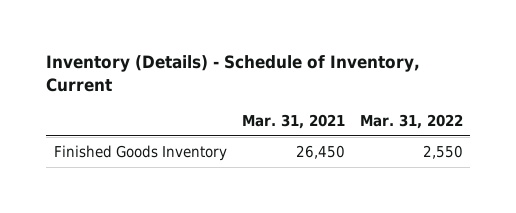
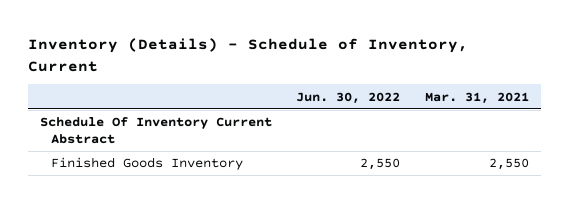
[359,113,463,129] Mar. 31, 2022 -> none
none -> [296,91,401,104] Jun. 30, 2022
none -> [39,117,272,145] Schedule Of Inventory Current Abstract
[295,145,345,160] 26,450 -> [488,158,529,171] 2,550

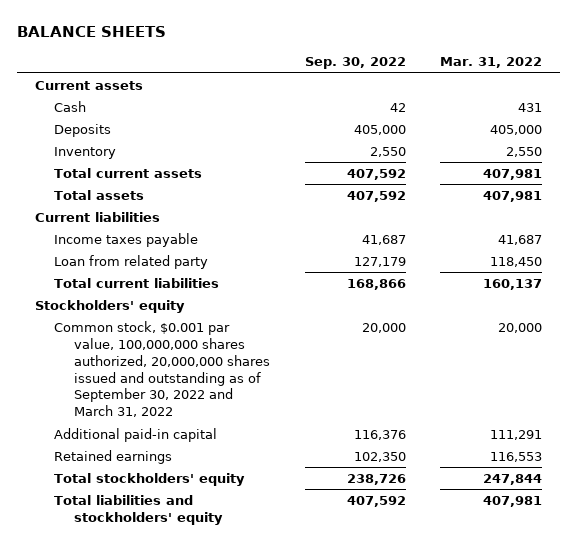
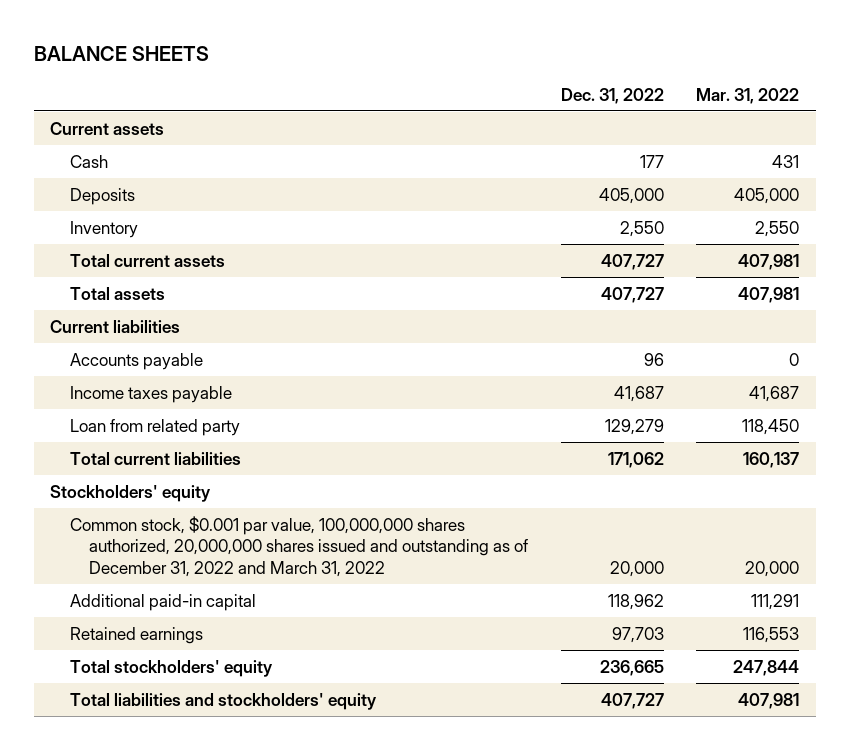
[304,57,406,70] Sep. 30, 2022 -> none
none -> [560,87,664,104] Dec. 31, 2022
none -> [69,352,203,370] Accounts payable
[54,320,270,418] Common stock, $0.001 par value, 100,000,000 shares authorized, 20,000,000 shares issued and outstanding as of September 30, 2022 and March 31, 2022 -> [69,515,529,578] Common stock, $0.001 par value, 100,000,000 shares authorized, 20,000,000 shares issued and outstanding as of December 31, 2022 and March 31, 2022

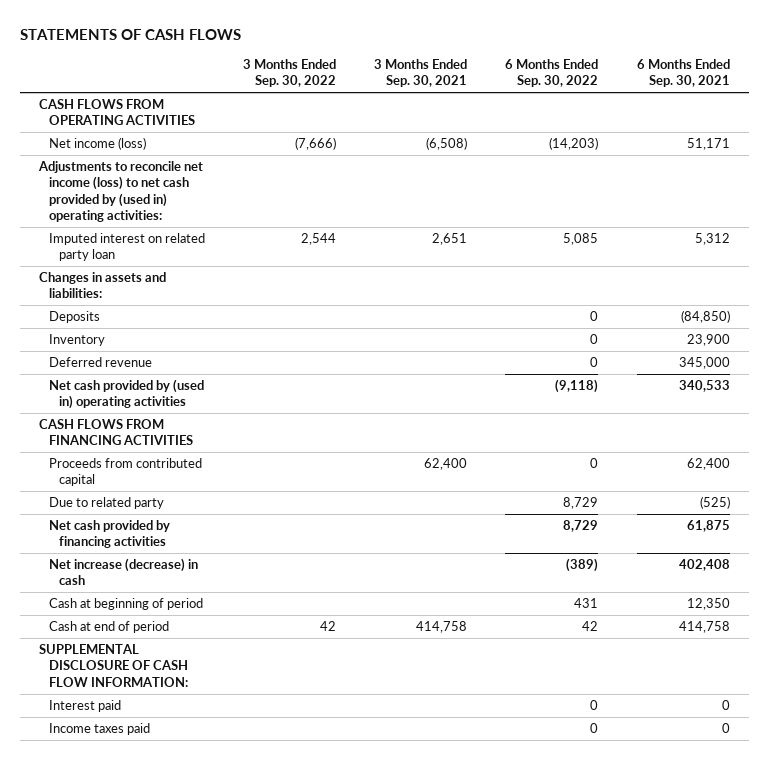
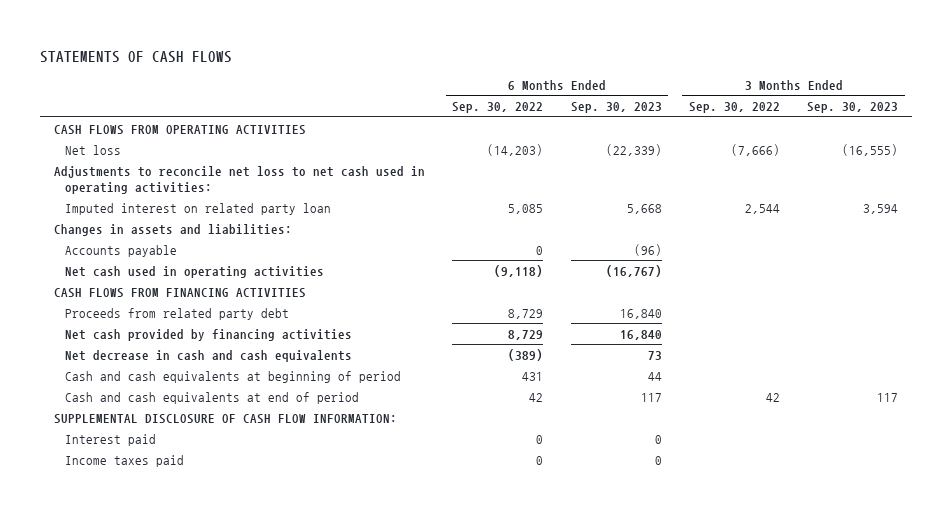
[374,58,468,88] 3 Months Ended Sep. 30, 2021 -> none
[636,58,730,88] 6 Months Ended Sep. 30, 2021 -> none
none -> [570,102,662,114] Sep. 30, 2023
none -> [807,102,899,114] Sep. 30, 2023
[49,137,147,151] Net income (loss) -> [65,144,122,155] Net loss
[37,161,203,222] Adjustments to reconcile net income (loss) to net cash provided by (used in) operating activities: -> [54,165,426,195] Adjustments to reconcile net loss to net cash used in operating activities:
[49,311,101,324] Deposits -> none
[49,334,106,347] Inventory -> none
[49,357,153,368] Deferred revenue -> none
none -> [65,244,178,257] Accounts payable
[49,379,205,410] Net cash provided by (used in) operating activities -> [65,265,325,278] Net cash used in operating activities
[49,458,203,487] Proceeds from contributed capital -> none
[49,497,165,510] Due to related party -> [65,307,290,320] Proceeds from related party debt
[49,558,199,586] Net increase (decrease) in cash -> [65,349,353,362] Net decrease in cash and cash equivalents
[49,598,204,611] Cash at beginning of period -> [65,370,402,383] Cash and cash equivalents at beginning of period
[49,621,170,634] Cash at end of period -> [65,391,360,404] Cash and cash equivalents at end of period

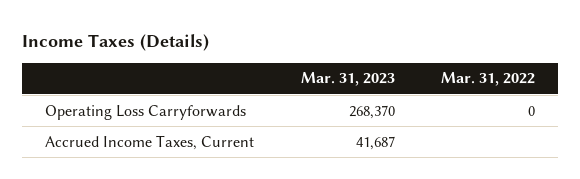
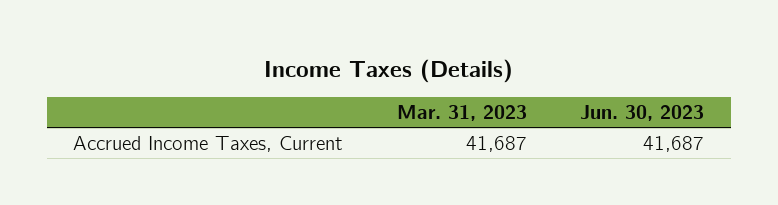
[440,72,535,87] Mar. 31, 2022 -> none
none -> [580,104,705,121] Jun. 30, 2023
[45,104,247,120] Operating Loss Carryforwards -> none

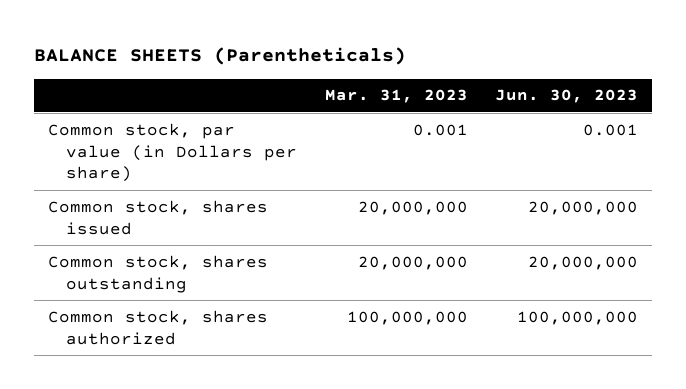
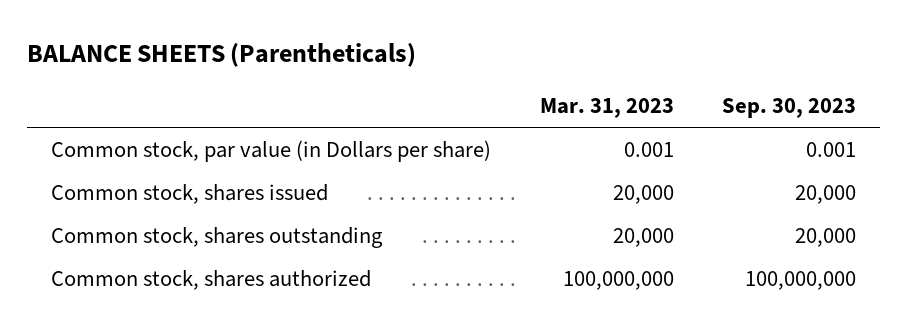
[495,89,639,104] Jun. 30, 2023 -> none
none -> [722,98,857,119] Sep. 30, 2023
[357,200,468,215] 20,000,000 -> [612,184,674,204] 20,000
[357,255,468,270] 20,000,000 -> [612,227,674,247] 20,000

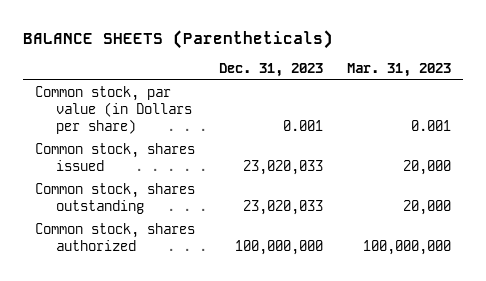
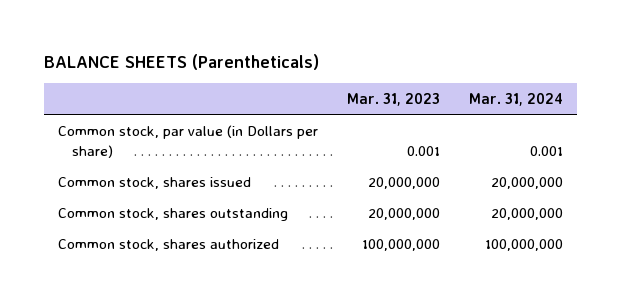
[219,63,324,78] Dec. 31, 2023 -> none
none -> [469,92,564,106] Mar. 31, 2024
[403,160,452,176] 20,000 -> [368,176,441,189] 20,000,000
[403,200,452,216] 20,000 -> [368,207,441,220] 20,000,000

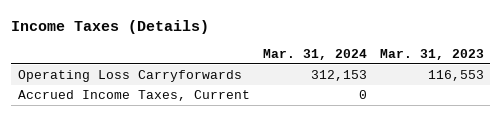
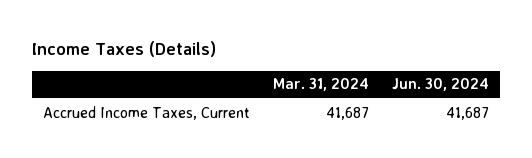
[379,49,484,61] Mar. 31, 2023 -> none
none -> [391,78,489,92] Jun. 30, 2024
[17,70,242,83] Operating Loss Carryforwards -> none
[358,90,367,100] 0 -> [325,106,369,120] 41,687

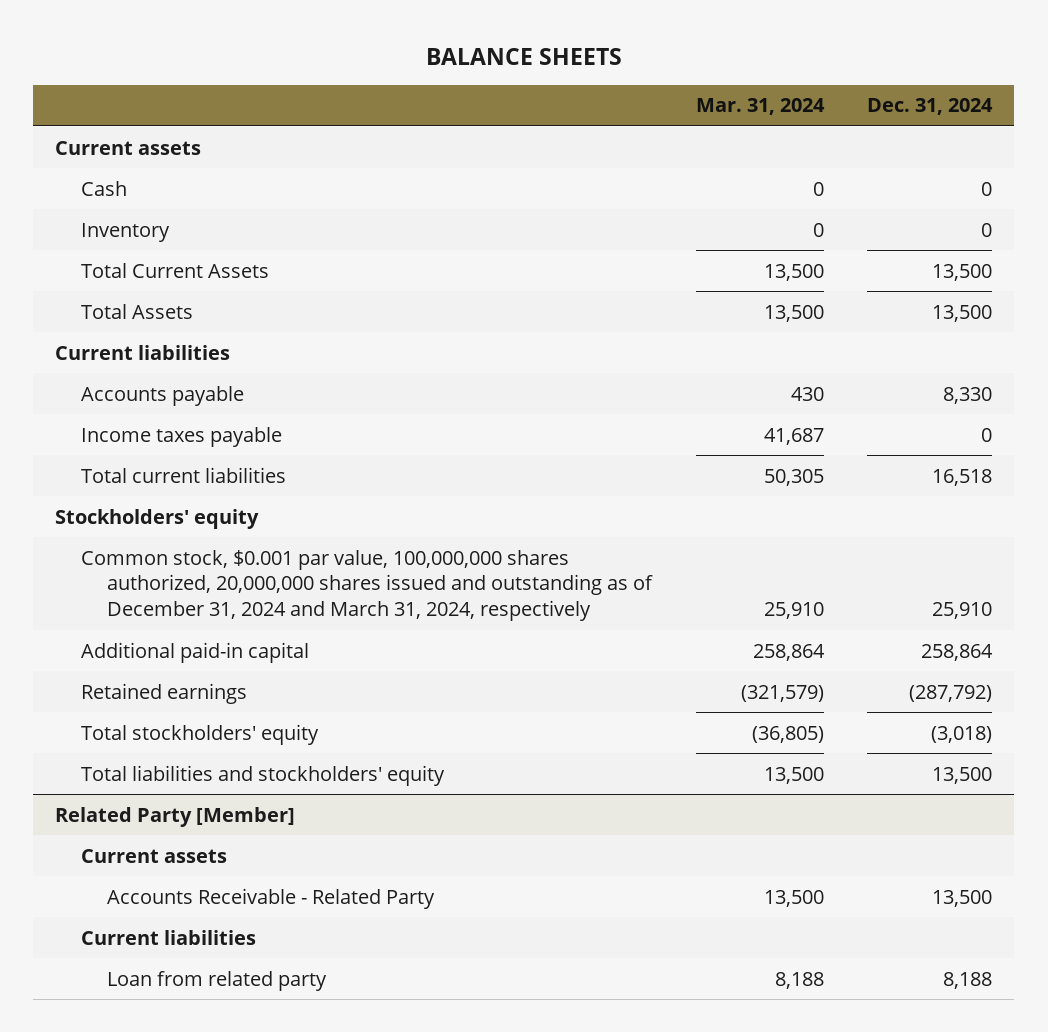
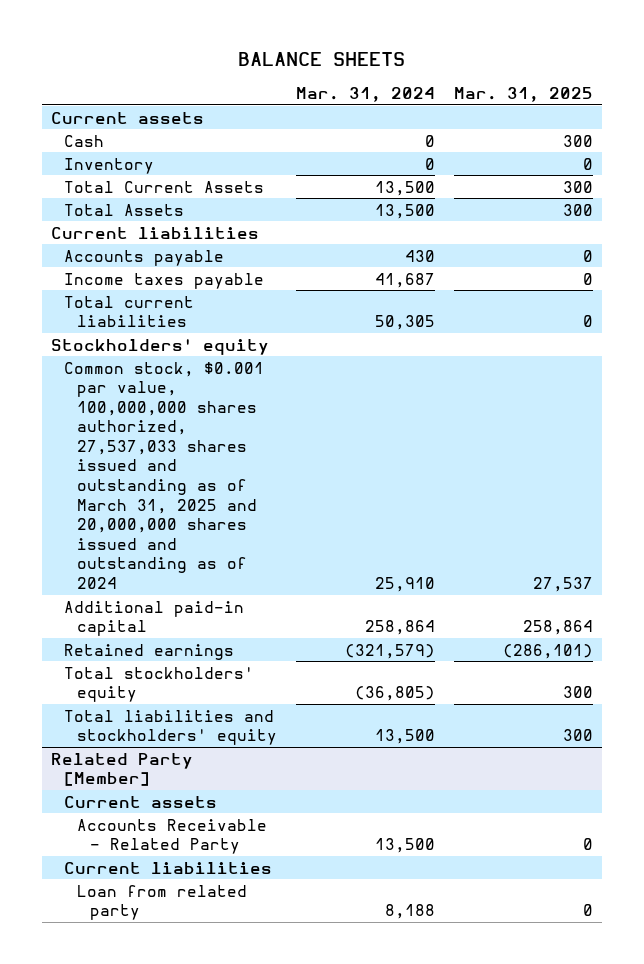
[867,98,994,116] Dec. 31, 2024 -> none
none -> [453,86,593,102] Mar. 31, 2025
[81,549,653,622] Common stock, $0.001 par value, 100,000,000 shares authorized, 20,000,000 shares issued and outstanding as of December 31, 2024 and March 31, 2024, respectively -> [64,361,265,589] Common stock, $0.001 par value, 100,000,000 shares authorized, 27,537,033 shares issued and outstanding as of March 31, 2025 and 20,000,000 shares issued and outstanding as of 2024

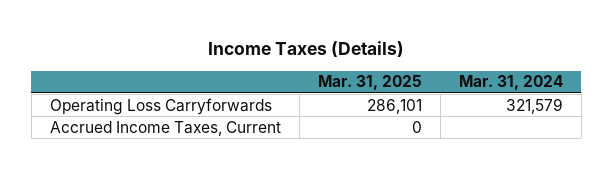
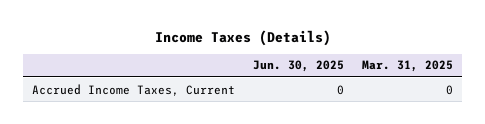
[458,75,563,91] Mar. 31, 2024 -> none
none -> [253,60,345,73] Jun. 30, 2025
[49,97,272,115] Operating Loss Carryforwards -> none

